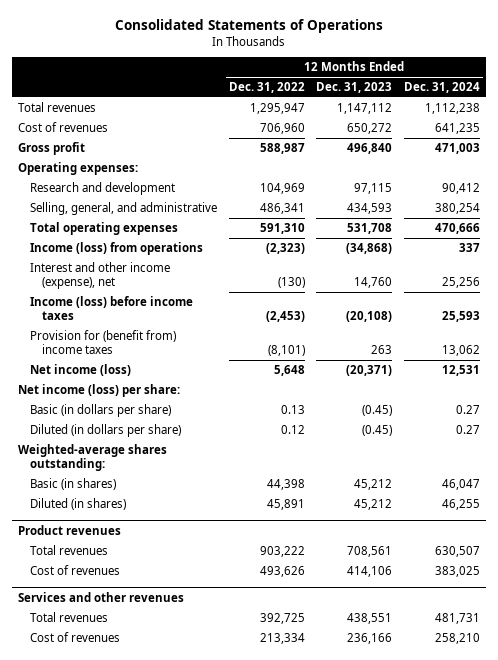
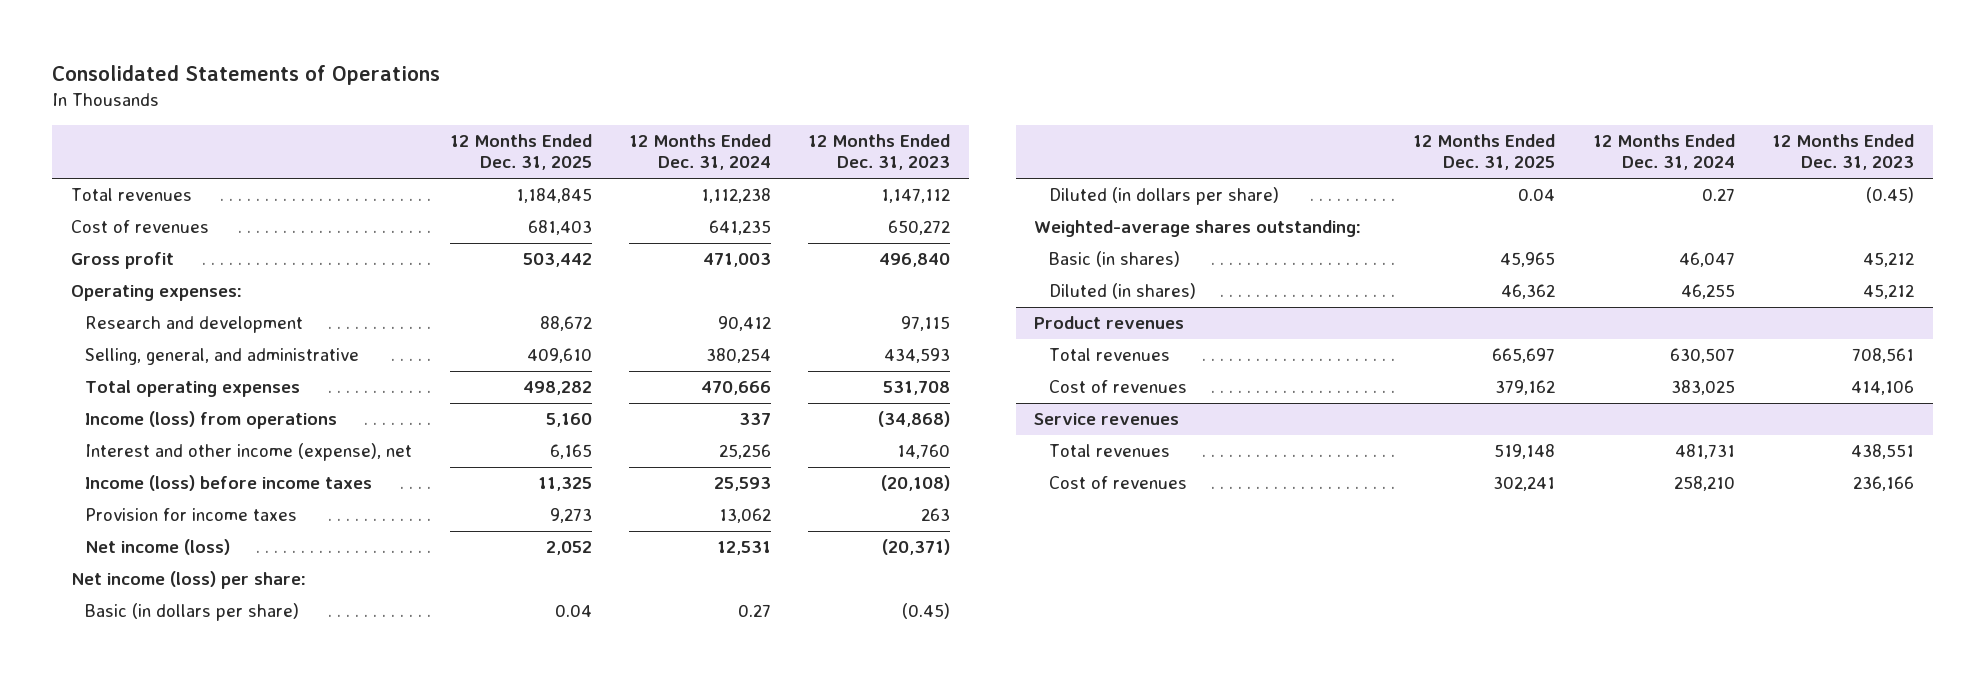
[228,82,305,94] Dec. 31, 2022 -> none
none -> [449,133,592,171] 12 Months Ended Dec. 31, 2025
[29,330,176,354] Provision for (benefit from) income taxes -> [85,508,298,522] Provision for income taxes
[17,591,184,602] Services and other revenues -> [1034,413,1180,426] Service revenues

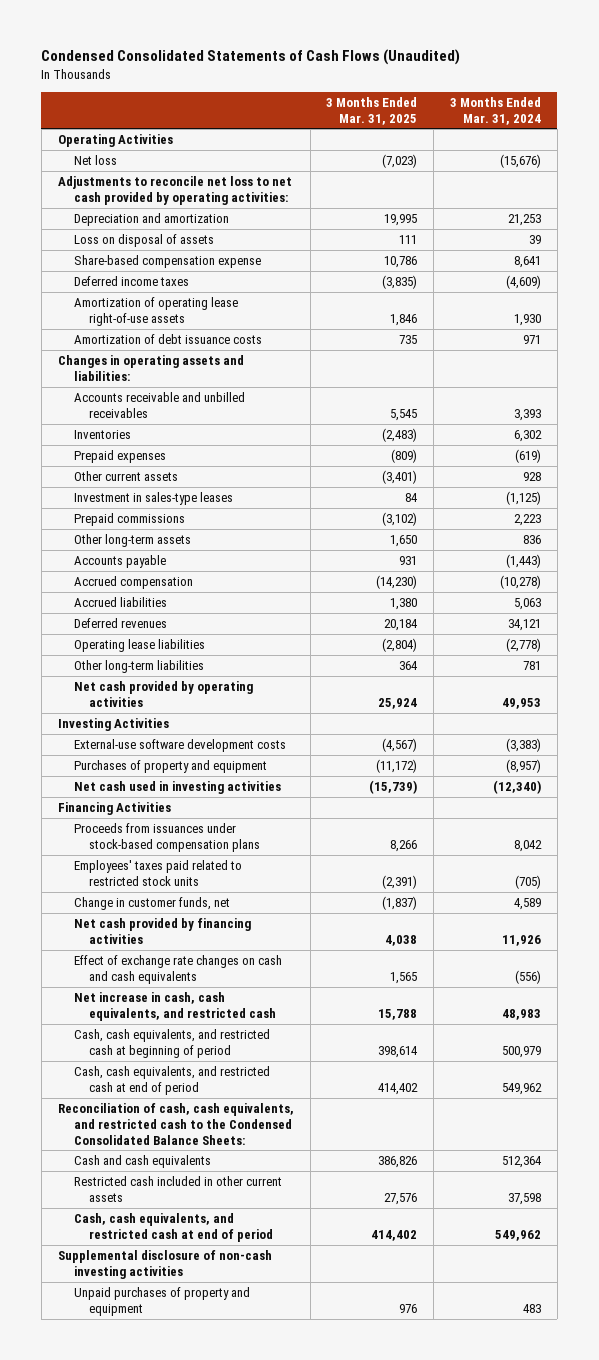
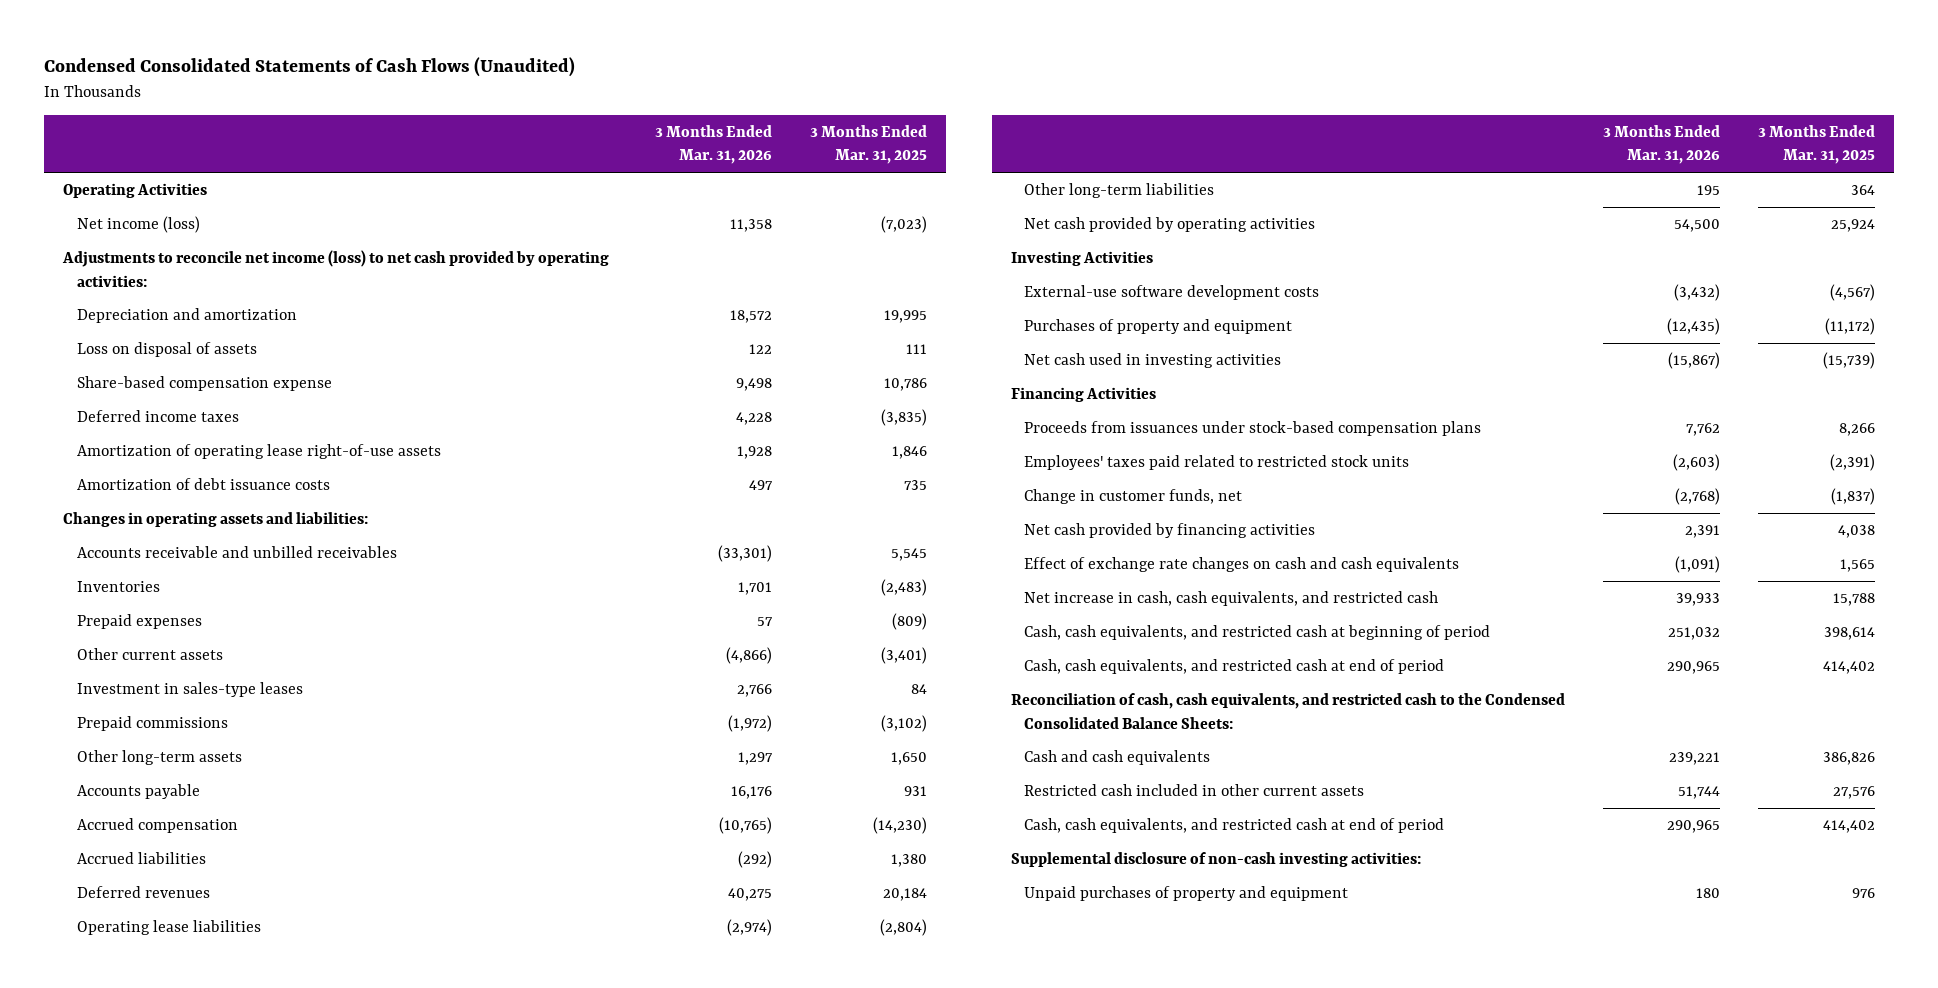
[450,96,542,125] 3 Months Ended Mar. 31, 2024 -> none
none -> [654,124,772,165] 3 Months Ended Mar. 31, 2026
[73,154,117,165] Net loss -> [76,216,200,234] Net income (loss)
[57,175,292,205] Adjustments to reconcile net loss to net cash provided by operating activities: -> [61,250,609,287] Adjustments to reconcile net income (loss) to net cash provided by operating activities:
[57,1249,272,1279] Supplemental disclosure of non-cash investing activities -> [1010,852,1421,868] Supplemental disclosure of non-cash investing activities:

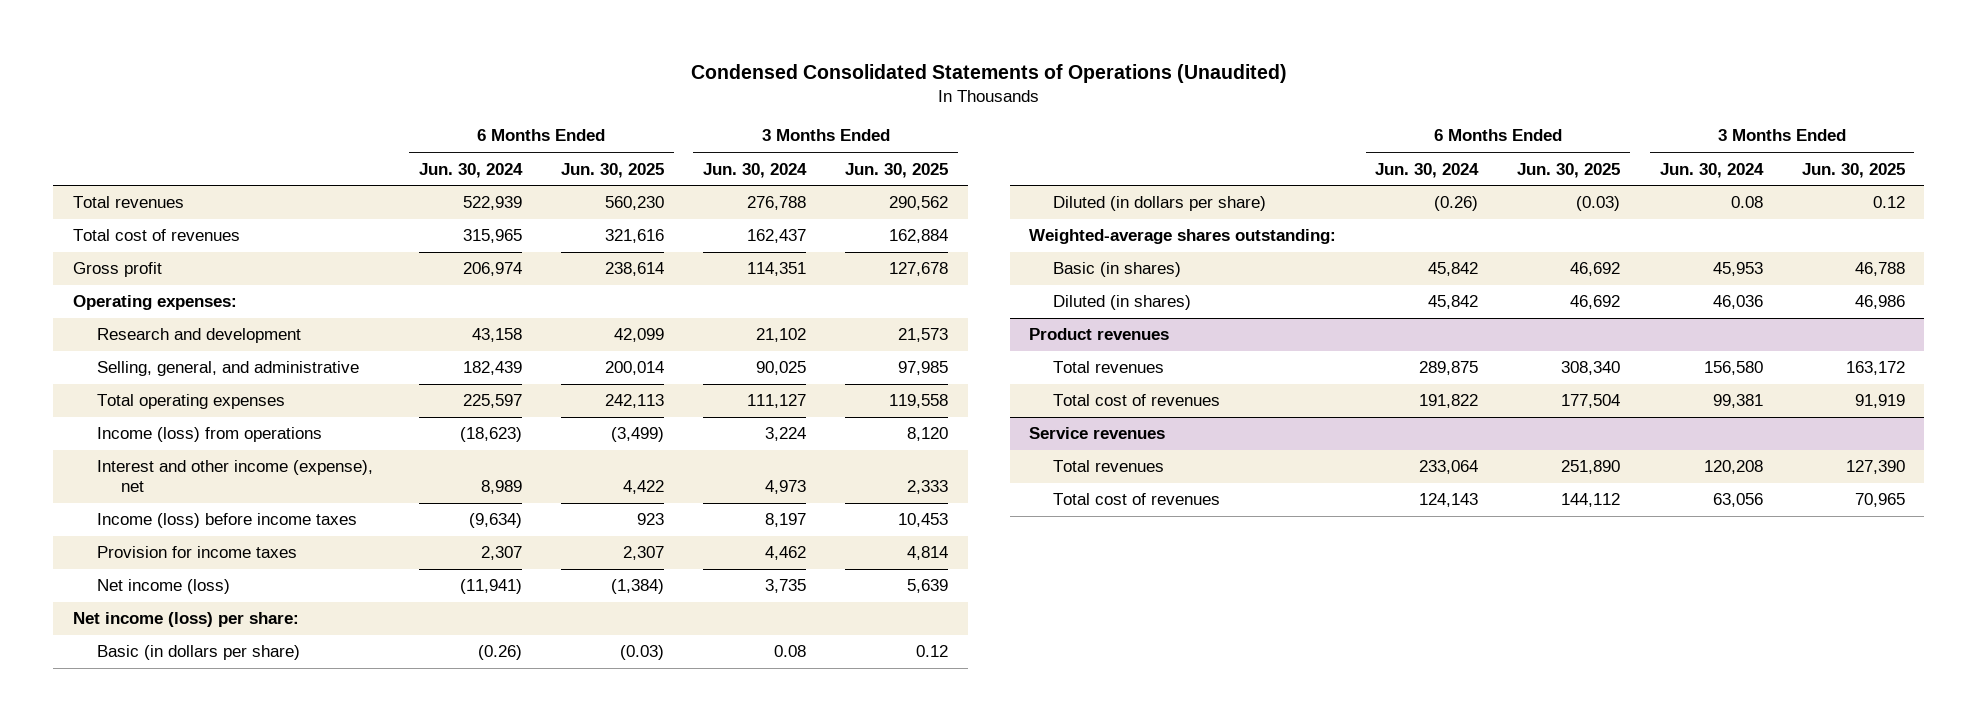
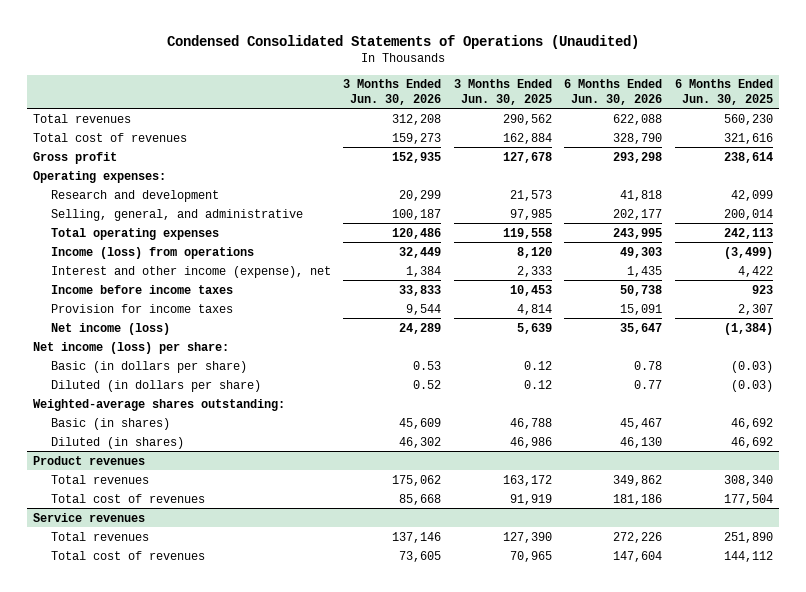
[418,162,523,178] Jun. 30, 2024 -> none
[703,162,808,178] Jun. 30, 2024 -> none
none -> [343,79,442,105] 3 Months Ended Jun. 30, 2026
none -> [564,79,663,105] 6 Months Ended Jun. 30, 2026
[96,513,357,529] Income (loss) before income taxes -> [50,284,233,294] Income before income taxes

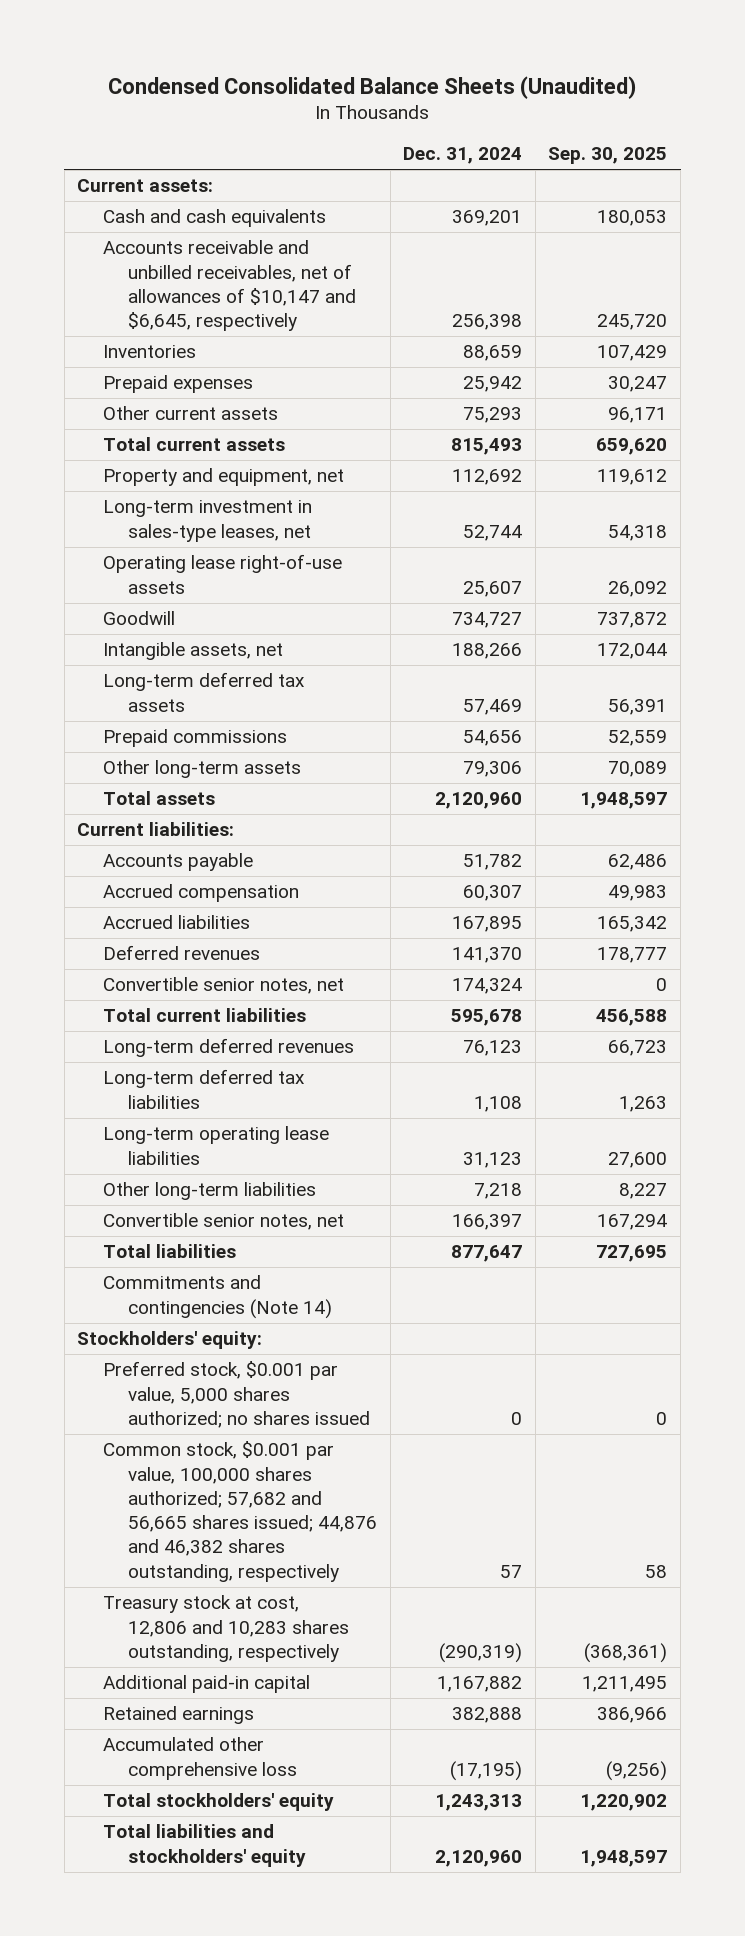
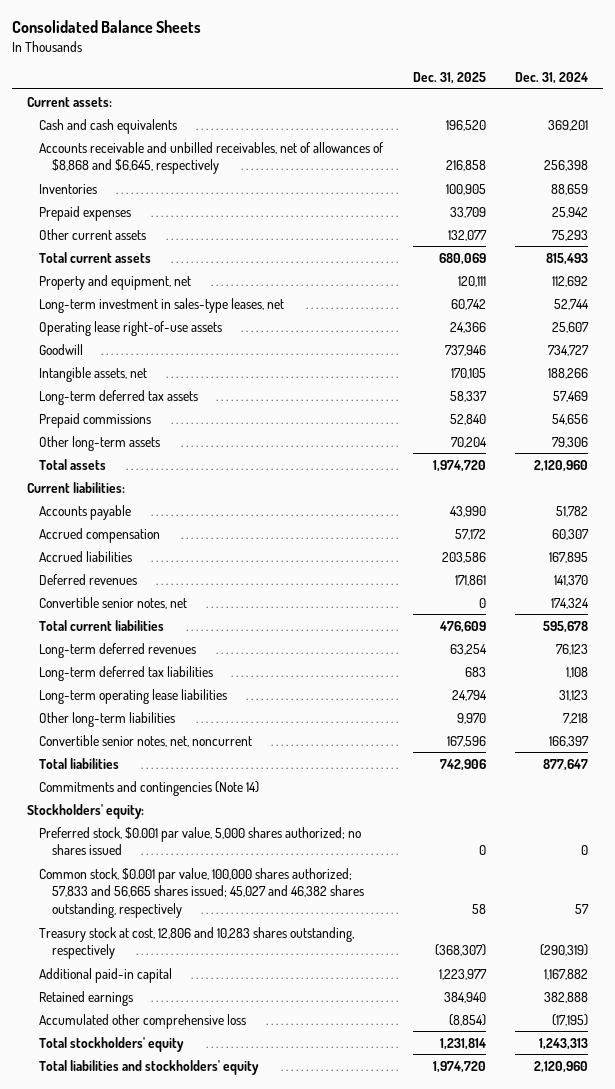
[108,75,637,99] Condensed Consolidated Balance Sheets (Unaudited) -> [12,20,202,34] Consolidated Balance Sheets
[548,147,668,165] Sep. 30, 2025 -> none
none -> [412,72,486,85] Dec. 31, 2025
[102,240,356,332] Accounts receivable and unbilled receivables, net of allowances of $10,147 and $6,645, respectively -> [39,141,385,175] Accounts receivable and unbilled receivables, net of allowances of $8,868 and $6,645, respectively
[102,1213,344,1231] Convertible senior notes, net -> [39,734,253,747] Convertible senior notes, net, noncurrent
[102,1441,377,1582] Common stock, $0.001 par value, 100,000 shares authorized; 57,682 and 56,665 shares issued; 44,876 and 46,382 shares outstanding, respectively -> [39,867,365,919] Common stock, $0.001 par value, 100,000 shares authorized; 57,833 and 56,665 shares issued; 45,027 and 46,382 shares outstanding, respectively

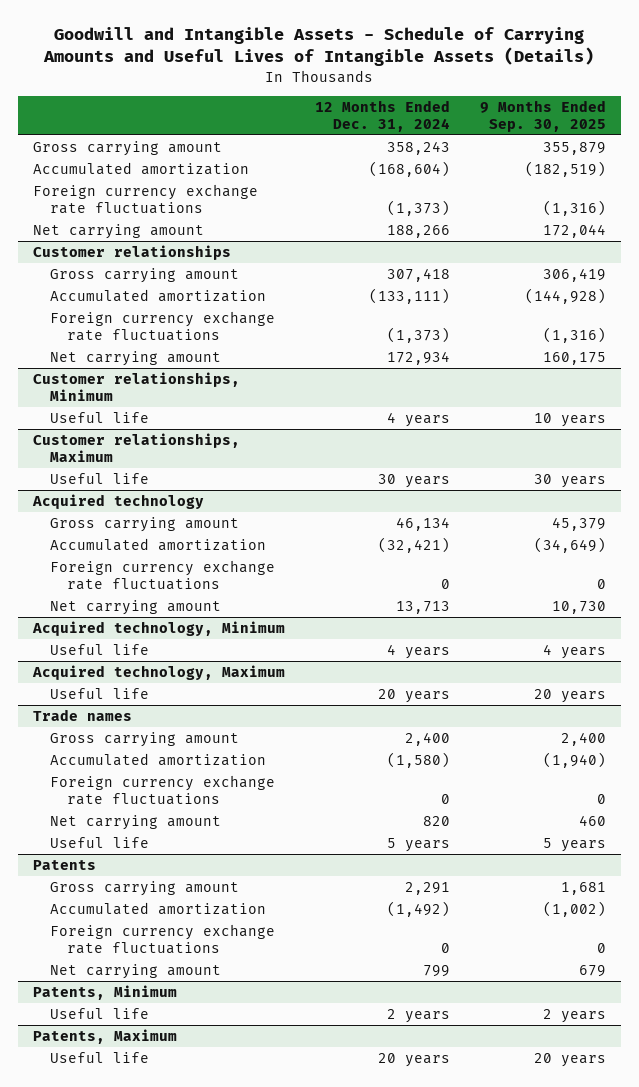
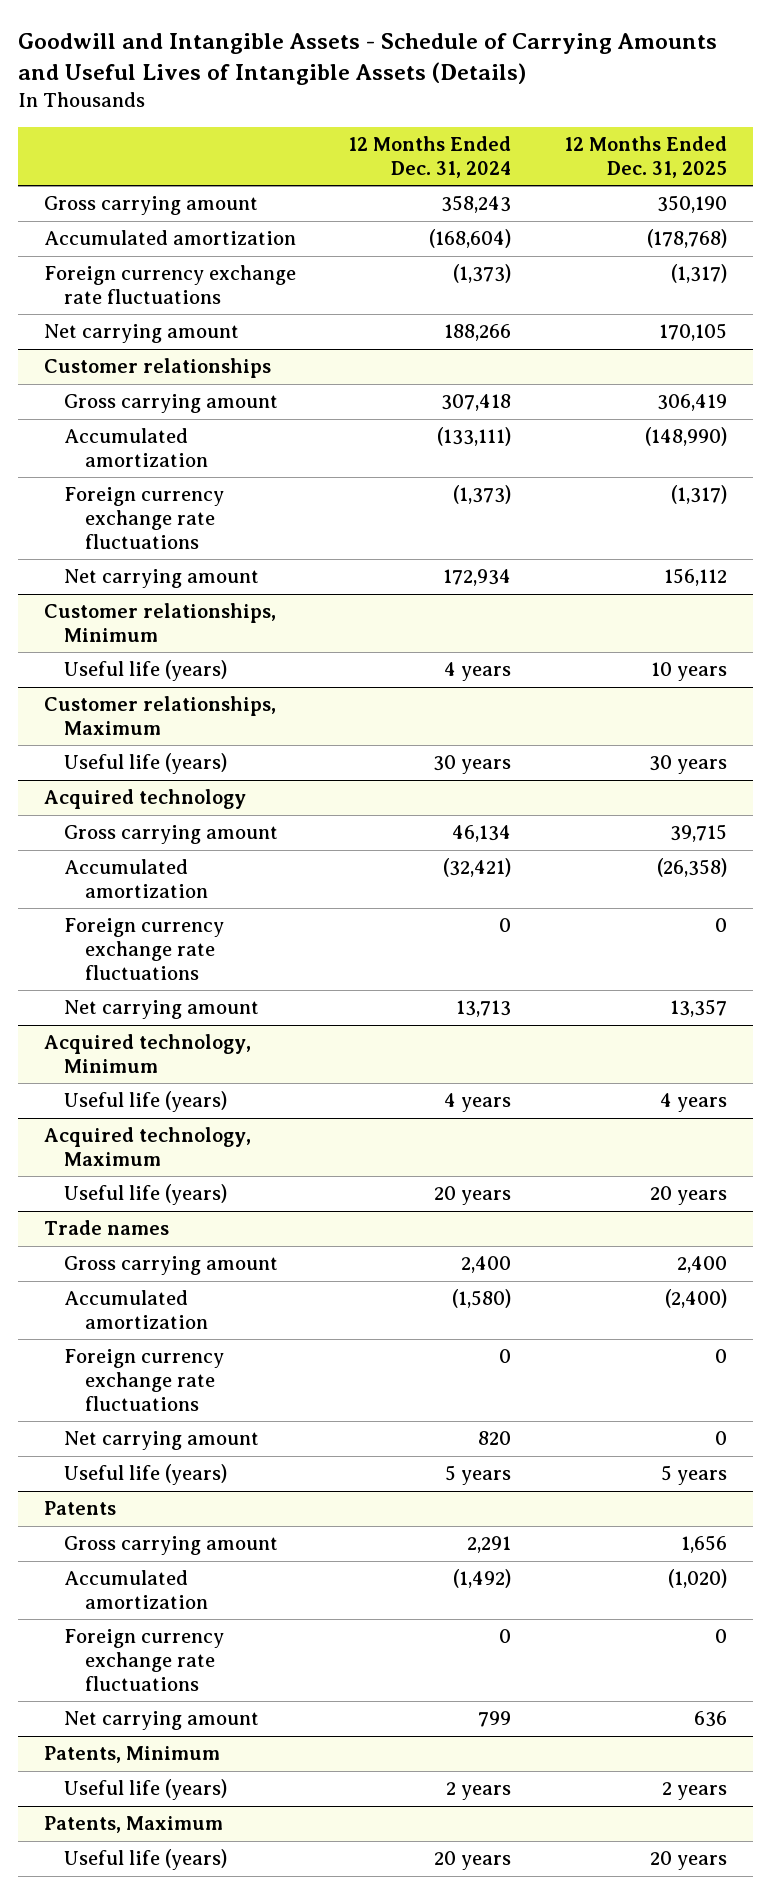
[479,99,606,132] 9 Months Ended Sep. 30, 2025 -> none
none -> [563,136,727,178] 12 Months Ended Dec. 31, 2025
[50,411,150,423] Useful life -> [64,660,228,682] Useful life (years)
[50,472,150,484] Useful life -> [64,753,228,775] Useful life (years)
[50,643,150,655] Useful life -> [64,1091,228,1113] Useful life (years)
[50,687,150,699] Useful life -> [64,1184,228,1206] Useful life (years)
[50,836,150,848] Useful life -> [64,1464,228,1486] Useful life (years)
[50,1007,150,1019] Useful life -> [64,1779,228,1801] Useful life (years)
[50,1051,150,1063] Useful life -> [64,1849,228,1871] Useful life (years)

